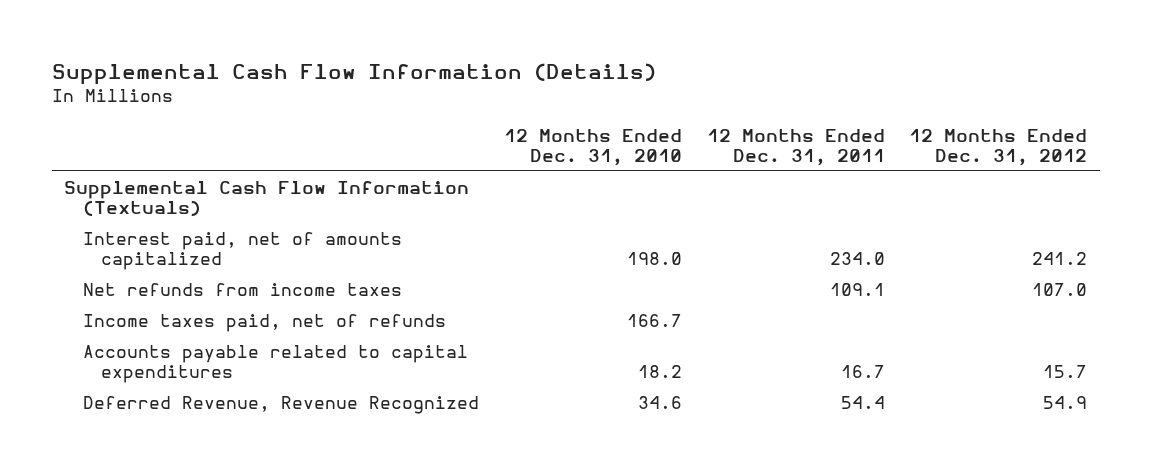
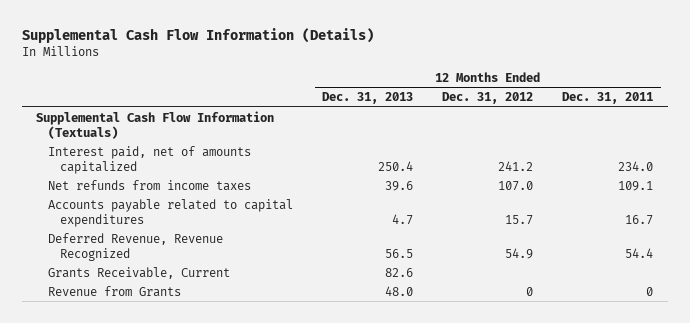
[503,128,682,166] 12 Months Ended Dec. 31, 2010 -> none
none -> [322,92,414,105] Dec. 31, 2013
[82,314,446,333] Income taxes paid, net of refunds -> none
none -> [48,266,231,279] Grants Receivable, Current
none -> [48,285,182,297] Revenue from Grants

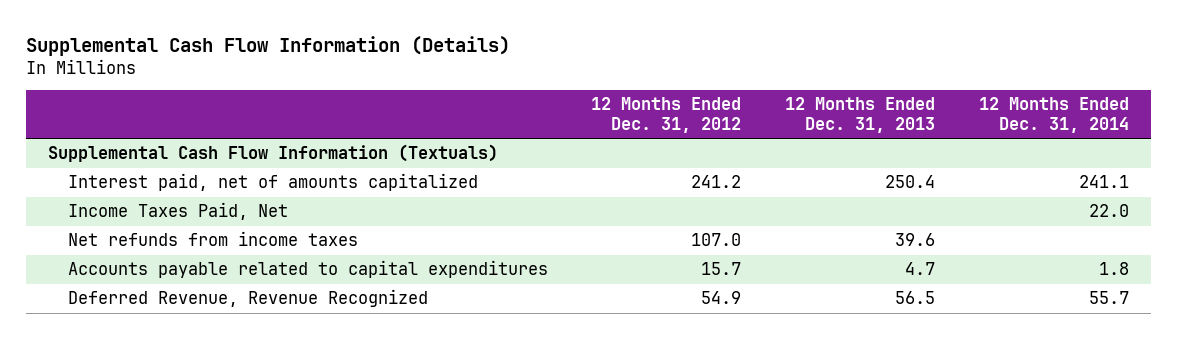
[562,92,654,105] Dec. 31, 2011 -> none
none -> [979,97,1130,133] 12 Months Ended Dec. 31, 2014
none -> [67,202,288,221] Income Taxes Paid, Net
[48,266,231,279] Grants Receivable, Current -> none
[48,285,182,297] Revenue from Grants -> none

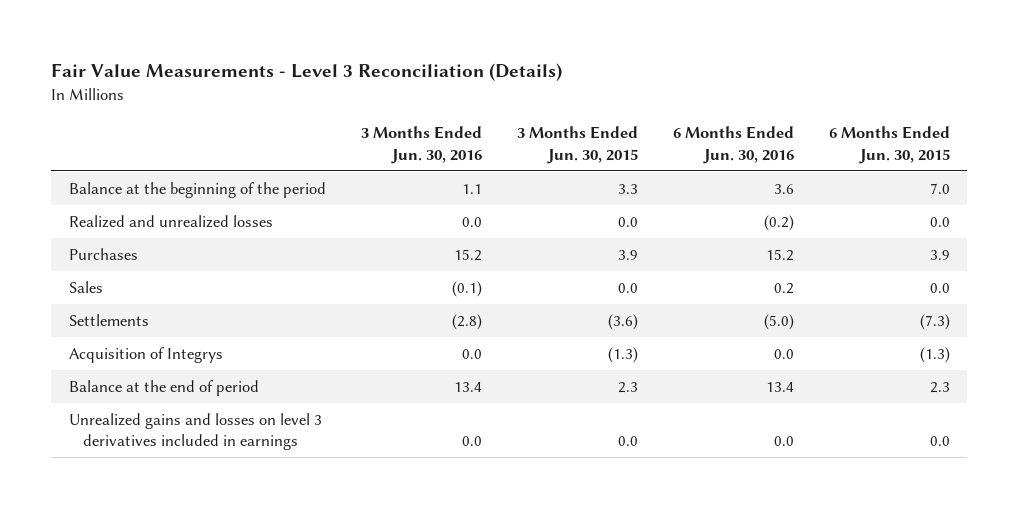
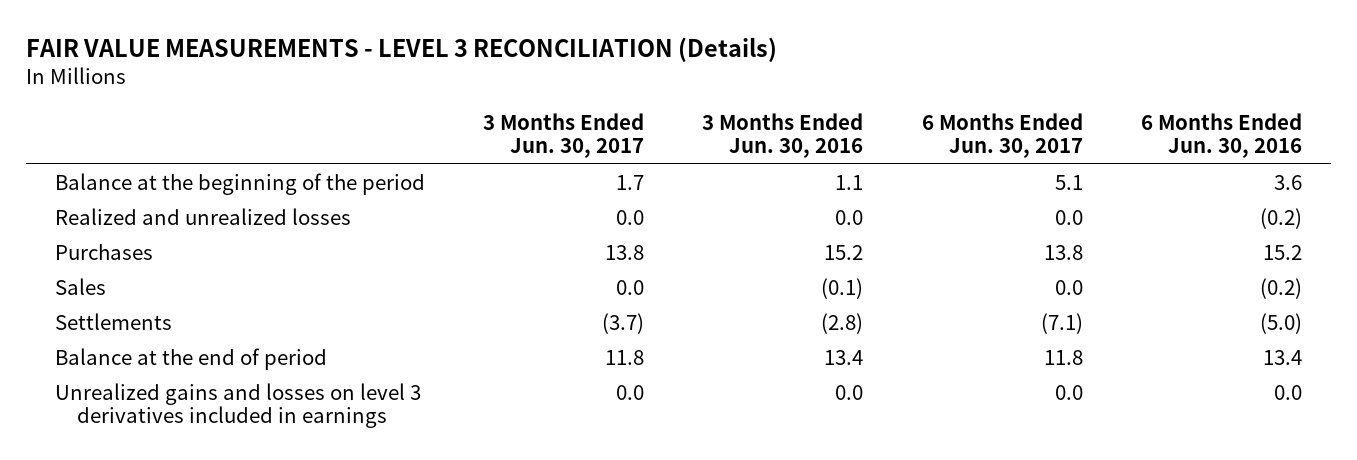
[51,63,563,82] Fair Value Measurements - Level 3 Reconciliation (Details) -> [25,37,777,63] FAIR VALUE MEASUREMENTS - LEVEL 3 RECONCILIATION (Details)
[516,126,638,164] 3 Months Ended Jun. 30, 2015 -> none
[828,126,950,164] 6 Months Ended Jun. 30, 2015 -> none
none -> [483,112,645,159] 3 Months Ended Jun. 30, 2017
none -> [921,112,1083,159] 6 Months Ended Jun. 30, 2017
[773,282,794,294] 0.2 -> [1259,278,1302,300] (0.2)
[68,346,223,363] Acquisition of Integrys -> none

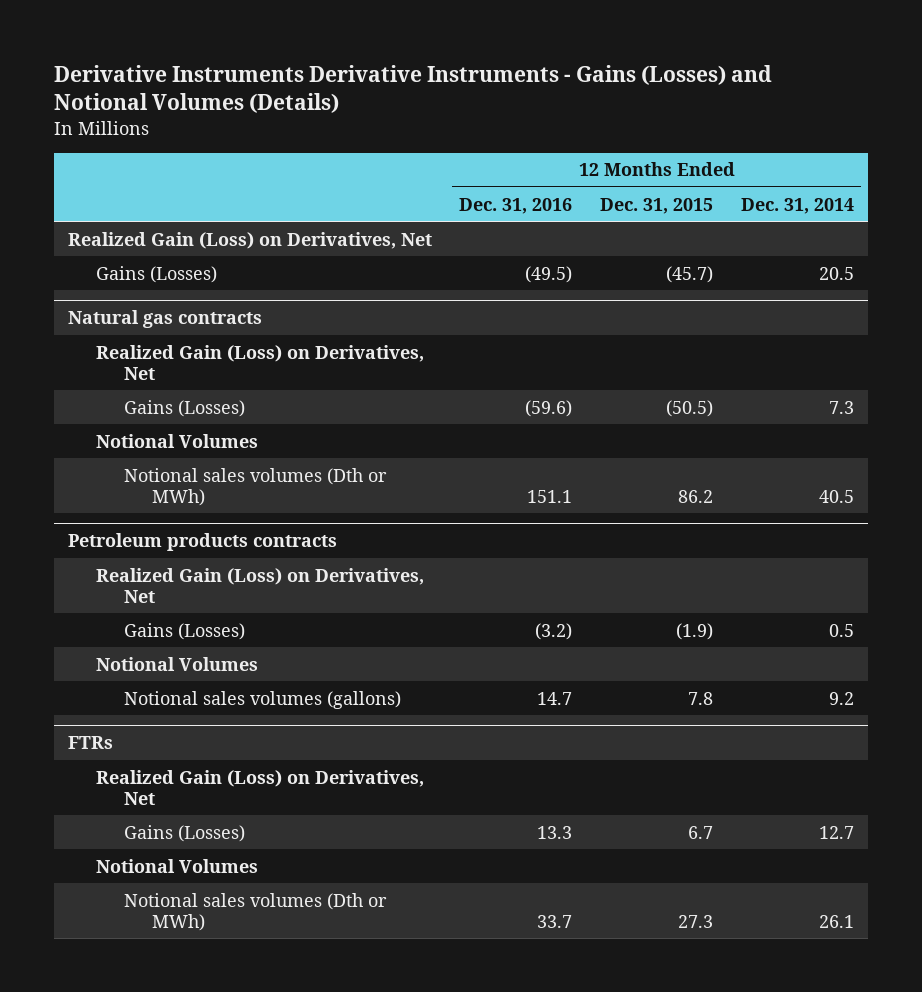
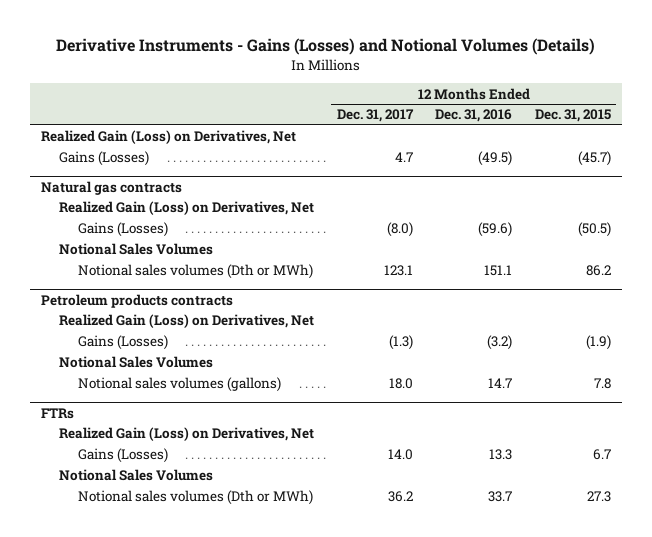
[53,64,772,114] Derivative Instruments Derivative Instruments - Gains (Losses) and Notional Volumes (Details) -> [55,38,595,56] Derivative Instruments - Gains (Losses) and Notional Volumes (Details)
[740,197,854,214] Dec. 31, 2014 -> none
none -> [336,109,414,123] Dec. 31, 2017
[95,433,258,448] Notional Volumes -> [59,243,214,256] Notional Sales Volumes
[95,656,258,671] Notional Volumes -> [59,356,214,369] Notional Sales Volumes
[95,858,258,873] Notional Volumes -> [59,469,214,482] Notional Sales Volumes

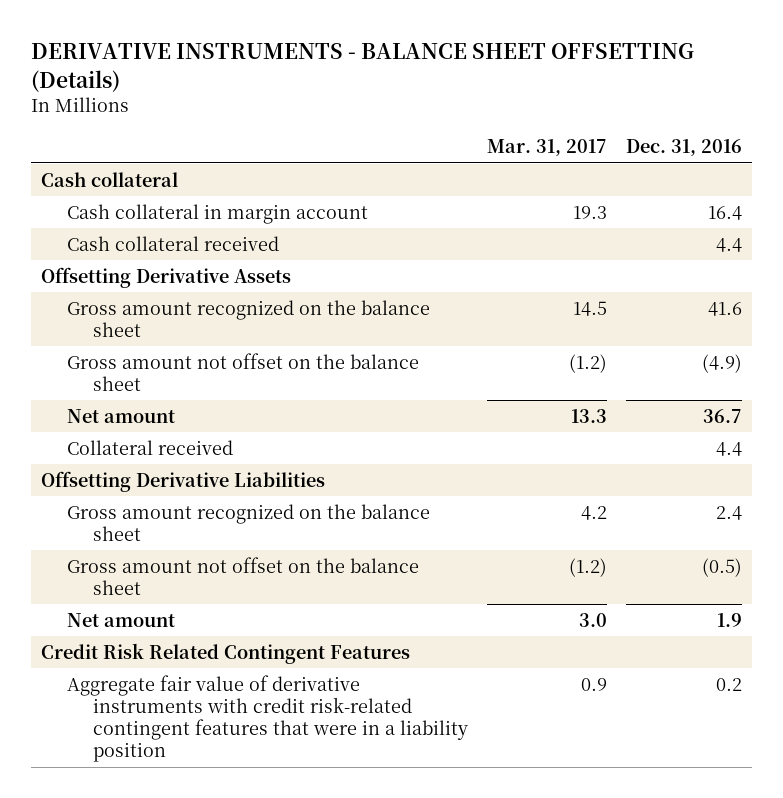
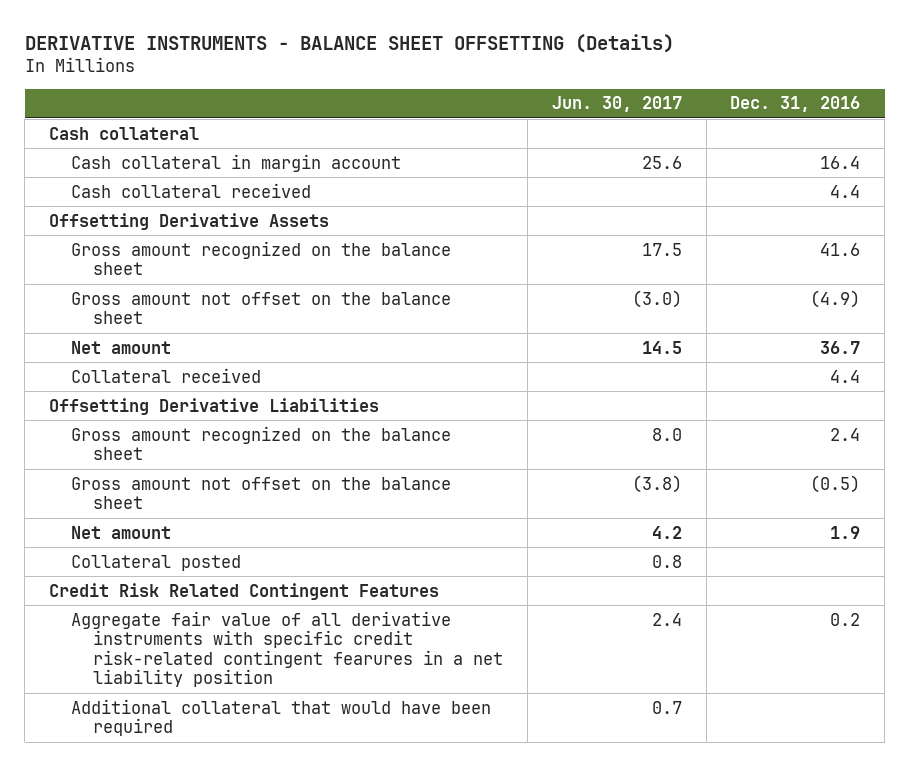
[487,139,608,157] Mar. 31, 2017 -> none
none -> [551,96,682,113] Jun. 30, 2017
none -> [71,554,242,571] Collateral posted
[66,674,468,763] Aggregate fair value of derivative instruments with credit risk-related contingent features that were in a liability position -> [71,610,504,688] Aggregate fair value of all derivative instruments with specific credit risk-related contingent fearures in a net liability position
none -> [71,698,492,737] Additional collateral that would have been required

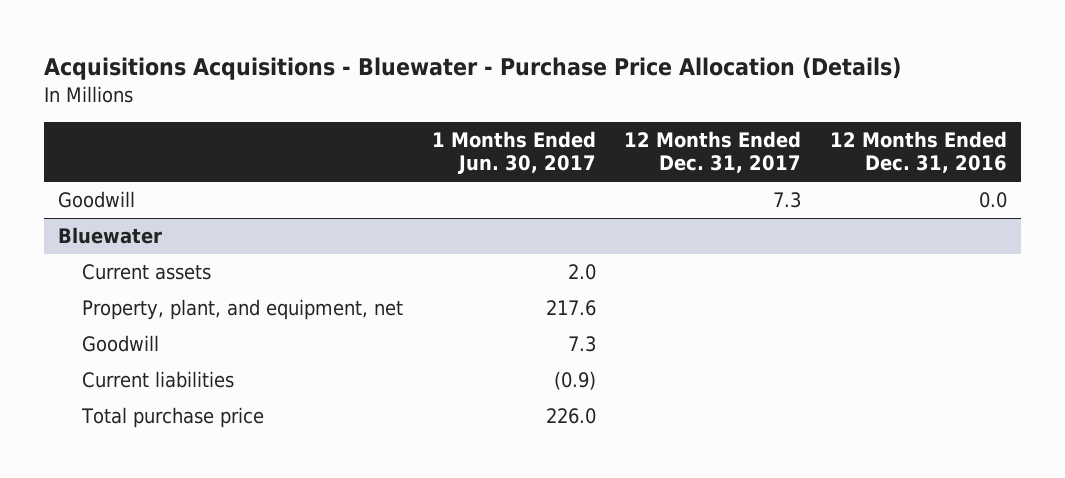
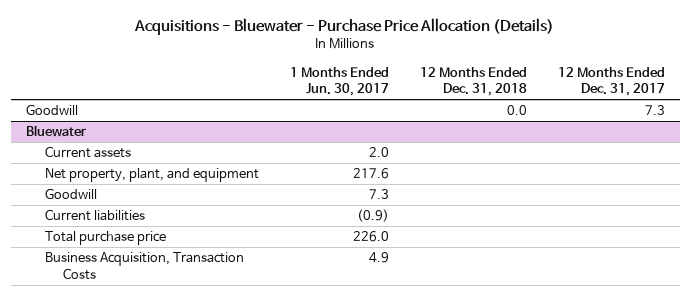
[43,56,901,80] Acquisitions Acquisitions - Bluewater - Purchase Price Allocation (Details) -> [134,17,555,35] Acquisitions - Bluewater - Purchase Price Allocation (Details)
[829,131,1007,174] 12 Months Ended Dec. 31, 2016 -> none
none -> [419,66,527,97] 12 Months Ended Dec. 31, 2018
[82,299,404,321] Property, plant, and equipment, net -> [44,168,259,183] Net property, plant, and equipment
none -> [44,252,244,280] Business Acquisition, Transaction Costs

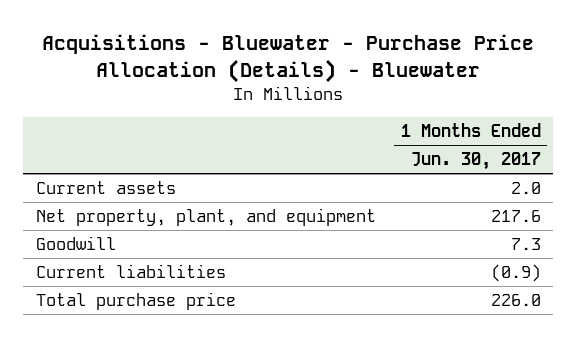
[134,17,555,35] Acquisitions - Bluewater - Purchase Price Allocation (Details) -> [42,33,535,83] Acquisitions - Bluewater - Purchase Price Allocation (Details) - Bluewater
[419,66,527,97] 12 Months Ended Dec. 31, 2018 -> none
[557,66,665,97] 12 Months Ended Dec. 31, 2017 -> none
[26,104,79,116] Goodwill -> none
[26,125,87,138] Bluewater -> none
[44,252,244,280] Business Acquisition, Transaction Costs -> none

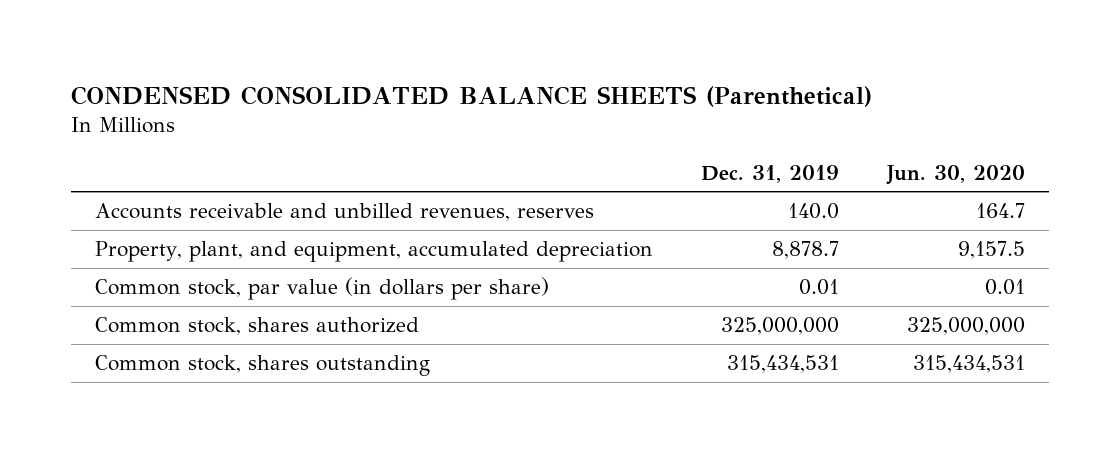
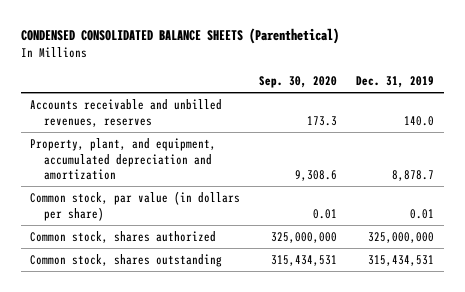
[886,164,1026,185] Jun. 30, 2020 -> none
none -> [259,76,338,89] Sep. 30, 2020
[94,241,653,263] Property, plant, and equipment, accumulated depreciation -> [30,138,217,181] Property, plant, and equipment, accumulated depreciation and amortization

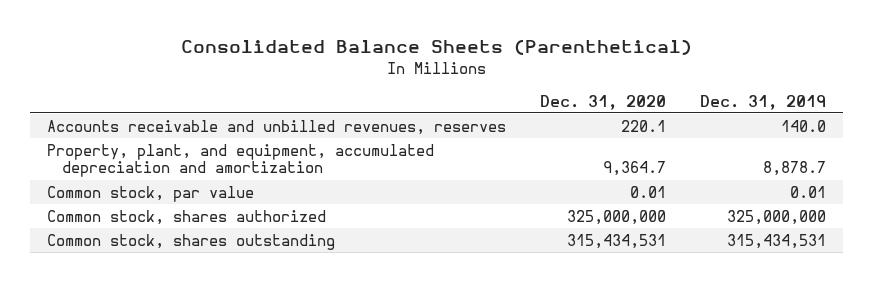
[20,28,339,45] CONDENSED CONSOLIDATED BALANCE SHEETS (Parenthetical) -> [180,39,692,56] Consolidated Balance Sheets (Parenthetical)
[259,76,338,89] Sep. 30, 2020 -> none
none -> [540,94,667,110] Dec. 31, 2020
[30,191,241,221] Common stock, par value (in dollars per share) -> [46,185,254,202] Common stock, par value

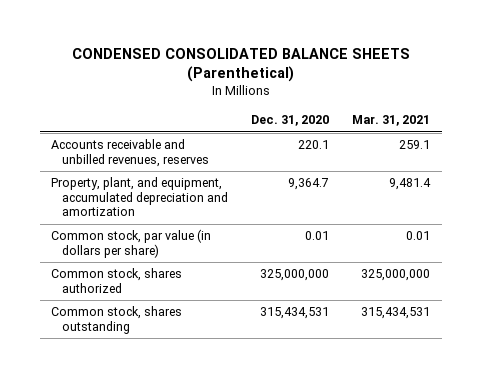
[180,39,692,56] Consolidated Balance Sheets (Parenthetical) -> [71,47,410,83] CONDENSED CONSOLIDATED BALANCE SHEETS (Parenthetical)
[700,94,827,110] Dec. 31, 2019 -> none
none -> [352,115,431,127] Mar. 31, 2021
[46,185,254,202] Common stock, par value -> [51,229,212,258] Common stock, par value (in dollars per share)

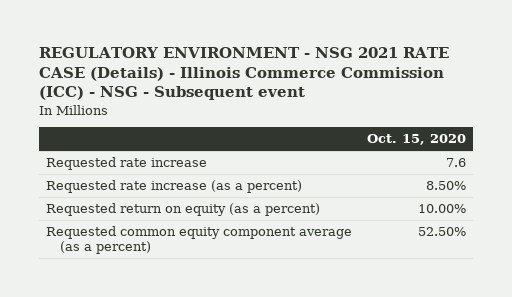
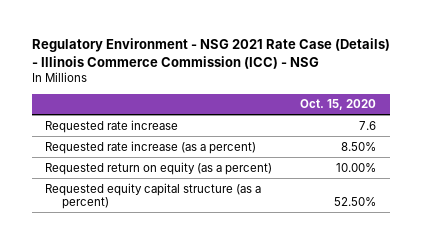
[38,47,449,101] REGULATORY ENVIRONMENT - NSG 2021 RATE CASE (Details) - Illinois Commerce Commission (ICC) - NSG - Subsequent event -> [31,38,390,69] Regulatory Environment - NSG 2021 Rate Case (Details) - Illinois Commerce Commission (ICC) - NSG
[46,226,353,255] Requested common equity component average (as a percent) -> [45,182,262,210] Requested equity capital structure (as a percent)

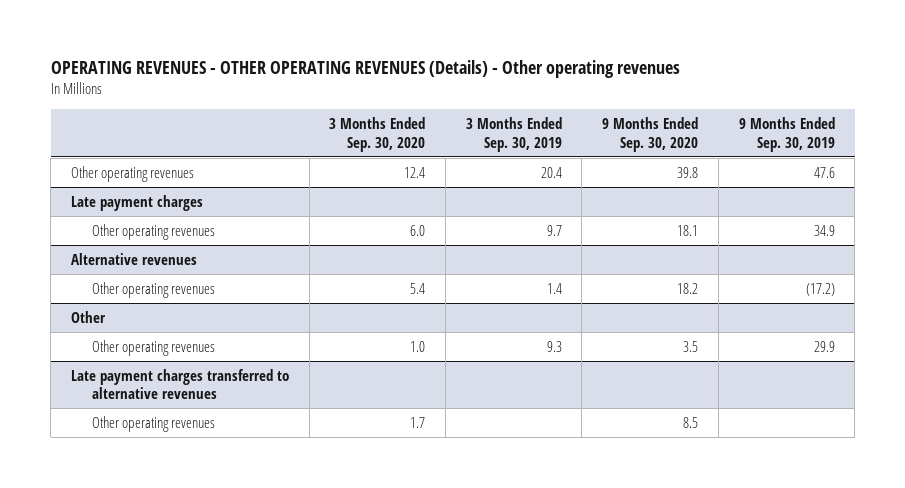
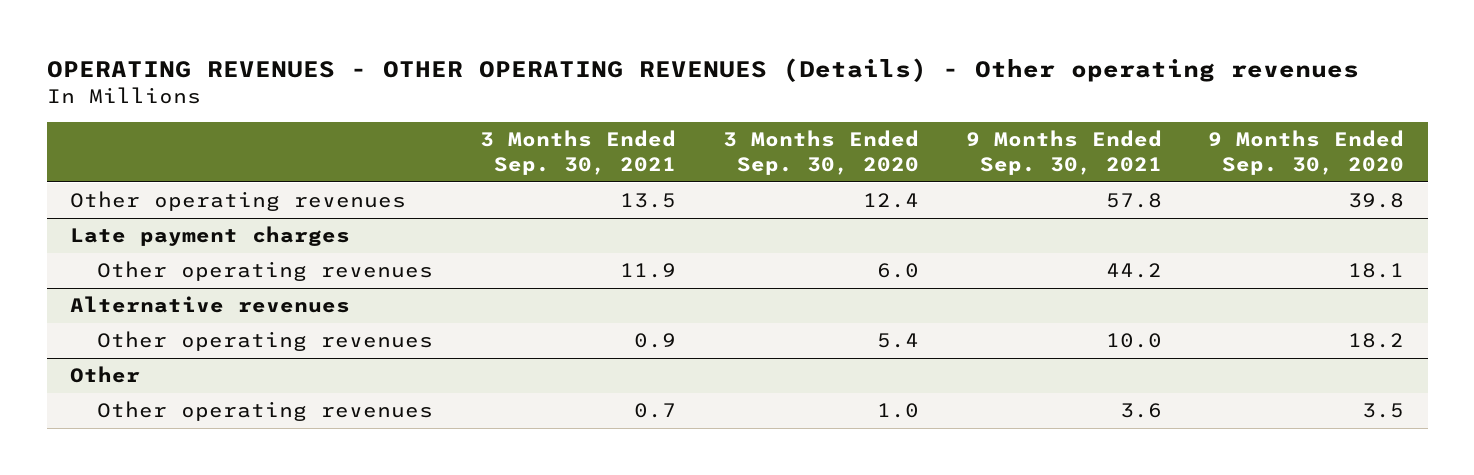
[465,117,562,152] 3 Months Ended Sep. 30, 2019 -> none
[738,117,835,152] 9 Months Ended Sep. 30, 2019 -> none
none -> [480,130,677,175] 3 Months Ended Sep. 30, 2021
none -> [965,130,1162,175] 9 Months Ended Sep. 30, 2021
[70,368,289,400] Late payment charges transferred to alternative revenues -> none
[92,415,216,432] Other operating revenues -> none

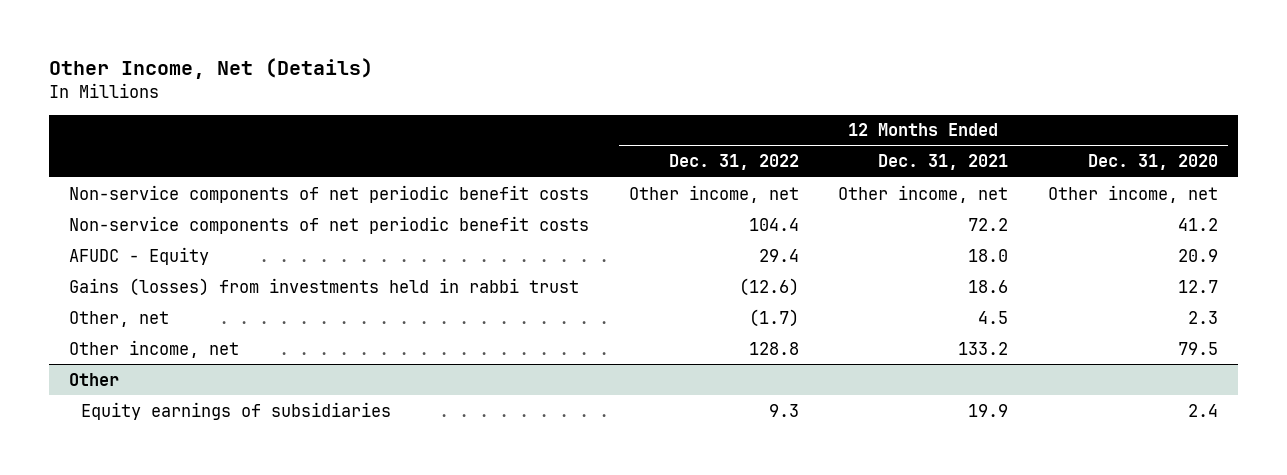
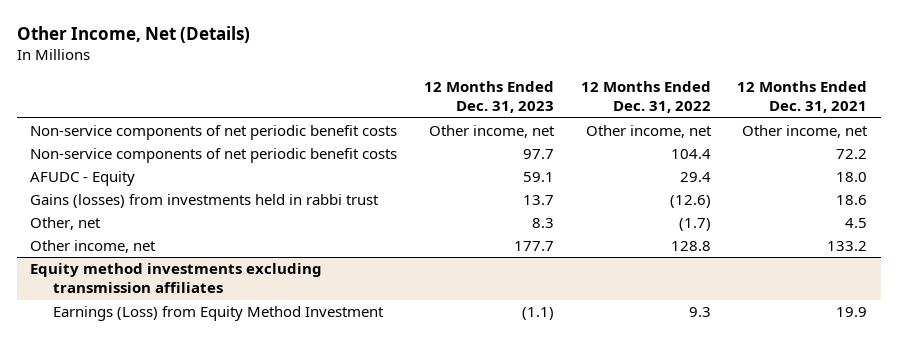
[1088,154,1219,171] Dec. 31, 2020 -> none
none -> [423,81,554,114] 12 Months Ended Dec. 31, 2023
[68,372,119,386] Other -> none
none -> [30,263,323,294] Equity method investments excluding transmission affiliates
[81,401,392,420] Equity earnings of subsidiaries -> [52,306,384,322] Earnings (Loss) from Equity Method Investment

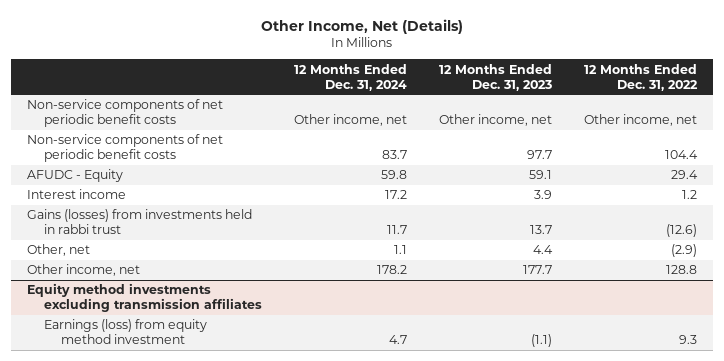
[737,81,868,114] 12 Months Ended Dec. 31, 2021 -> none
none -> [294,63,408,91] 12 Months Ended Dec. 31, 2024
none -> [27,189,127,200] Interest income
[531,218,554,229] 8.3 -> [532,245,553,255] 4.4
[678,218,711,232] (1.7) -> [670,244,697,258] (2.9)
[52,306,384,322] Earnings (Loss) from Equity Method Investment -> [44,319,208,345] Earnings (loss) from equity method investment

